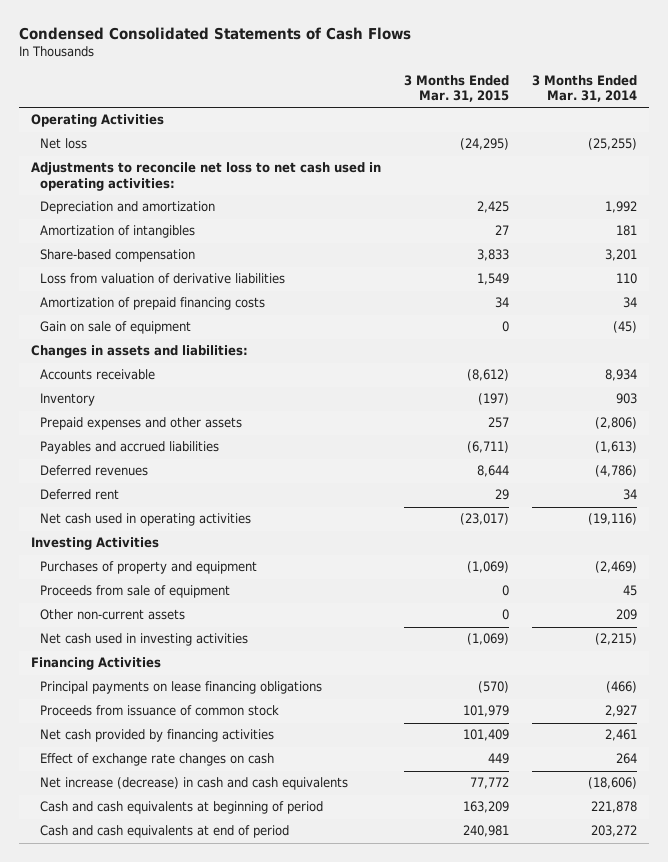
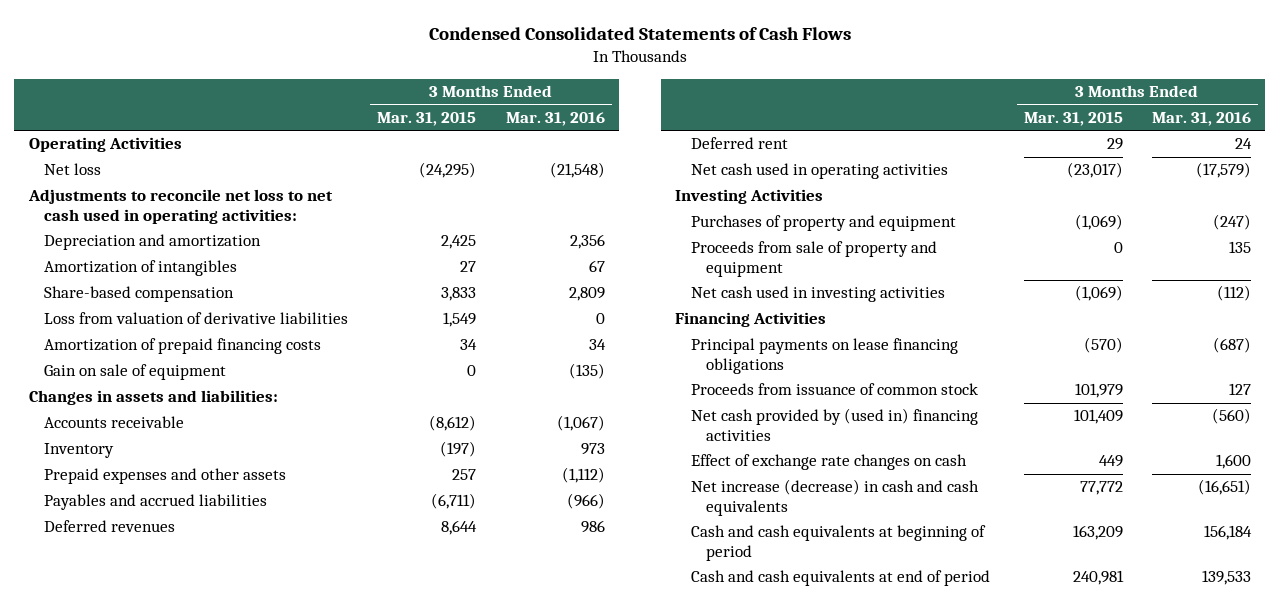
[532,74,638,103] 3 Months Ended Mar. 31, 2014 -> none
none -> [505,112,605,127] Mar. 31, 2016
[39,609,185,621] Other non-current assets -> none
[39,585,230,599] Proceeds from sale of equipment -> [690,241,937,278] Proceeds from sale of property and equipment
[39,729,274,743] Net cash provided by financing activities -> [690,408,978,442] Net cash provided by (used in) financing activities

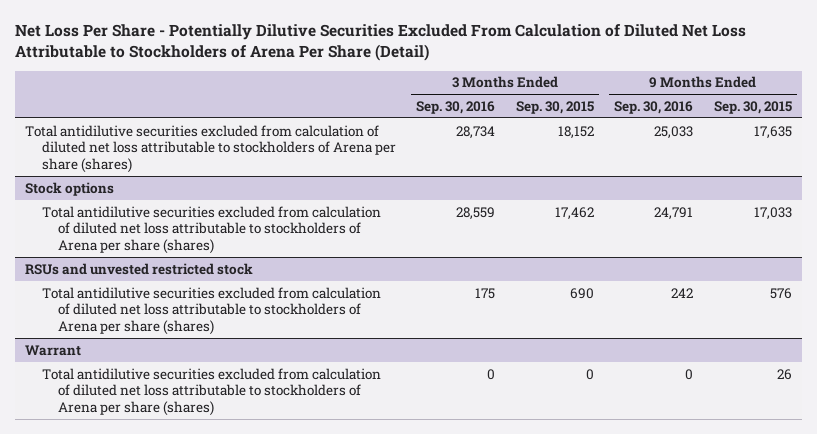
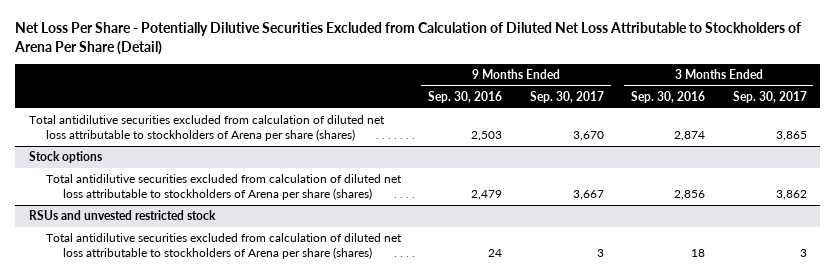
[14,23,746,61] Net Loss Per Share - Potentially Dilutive Securities Excluded From Calculation of Diluted Net Loss Attributable to Stockholders of Arena Per Share (Detail) -> [13,22,801,55] Net Loss Per Share - Potentially Dilutive Securities Excluded from Calculation of Diluted Net Loss Attributable to Stockholders of Arena Per Share (Detail)
[515,100,594,114] Sep. 30, 2015 -> none
[713,100,792,114] Sep. 30, 2015 -> none
none -> [529,90,604,103] Sep. 30, 2017
none -> [732,90,807,103] Sep. 30, 2017
[456,125,496,139] 28,734 -> [674,131,706,142] 2,874
[654,125,694,139] 25,033 -> [471,131,503,142] 2,503
[456,206,496,220] 28,559 -> [674,190,706,201] 2,856
[654,206,694,220] 24,791 -> [471,190,503,201] 2,479
[24,344,81,356] Warrant -> none
[41,367,381,416] Total antidilutive securities excluded from calculation of diluted net loss attributable to stockholders of Arena per share (shares) -> none
[475,287,496,299] 175 -> [691,249,706,258] 18
[671,287,694,298] 242 -> [488,249,503,258] 24

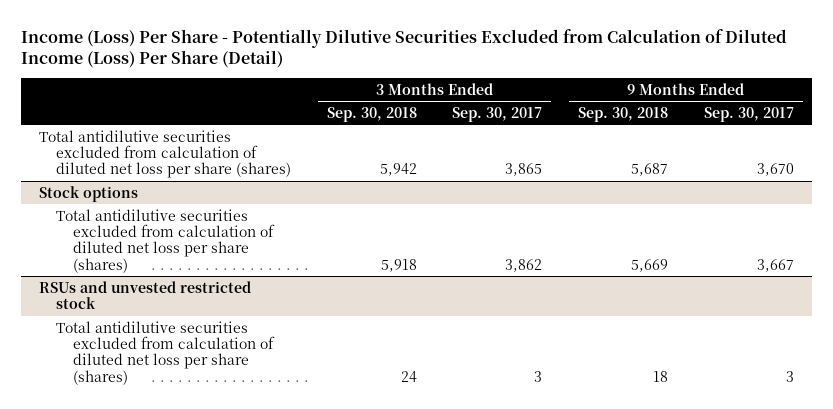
[13,22,801,55] Net Loss Per Share - Potentially Dilutive Securities Excluded from Calculation of Diluted Net Loss Attributable to Stockholders of Arena Per Share (Detail) -> [21,28,788,69] Income (Loss) Per Share - Potentially Dilutive Securities Excluded from Calculation of Diluted Income (Loss) Per Share (Detail)
[428,90,503,103] Sep. 30, 2016 -> none
[631,90,706,103] Sep. 30, 2016 -> none
none -> [326,106,417,122] Sep. 30, 2018
none -> [578,106,669,122] Sep. 30, 2018
[28,115,385,142] Total antidilutive securities excluded from calculation of diluted net loss attributable to stockholders of Arena per share (shares) -> [39,129,292,179] Total antidilutive securities excluded from calculation of diluted net loss per share (shares)
[45,174,402,201] Total antidilutive securities excluded from calculation of diluted net loss attributable to stockholders of Arena per share (shares) -> [56,208,276,273] Total antidilutive securities excluded from calculation of diluted net loss per share (shares)
[45,233,402,260] Total antidilutive securities excluded from calculation of diluted net loss attributable to stockholders of Arena per share (shares) -> [56,320,276,385] Total antidilutive securities excluded from calculation of diluted net loss per share (shares)

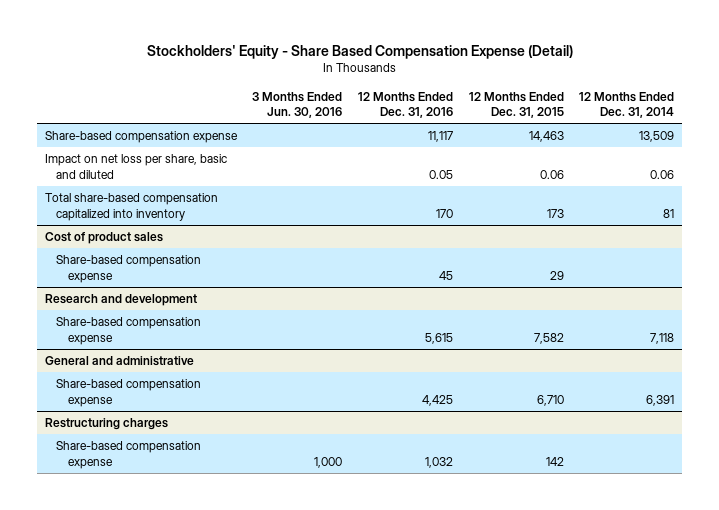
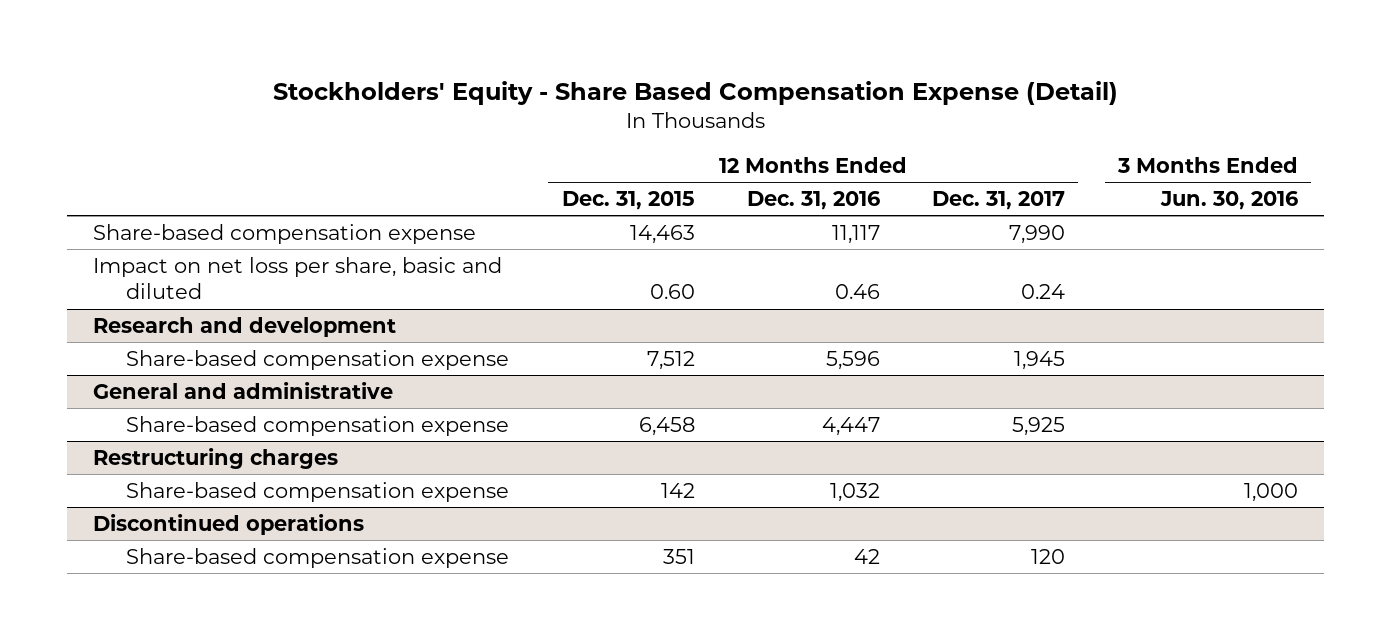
[579,91,675,118] 12 Months Ended Dec. 31, 2014 -> none
none -> [932,190,1066,210] Dec. 31, 2017
[44,193,218,221] Total share-based compensation capitalized into inventory -> none
[44,232,163,245] Cost of product sales -> none
[56,255,202,283] Share-based compensation expense -> none
[429,169,454,179] 0.05 -> [834,284,880,300] 0.46
[539,169,564,179] 0.06 -> [649,284,695,300] 0.60
[425,332,454,344] 5,615 -> [825,350,880,370] 5,596
[533,332,564,344] 7,582 -> [646,350,695,370] 7,512
[422,394,454,406] 4,425 -> [821,416,880,436] 4,447
[536,394,564,406] 6,710 -> [638,416,695,436] 6,458
none -> [93,513,365,535] Discontinued operations
none -> [126,547,510,568] Share-based compensation expense

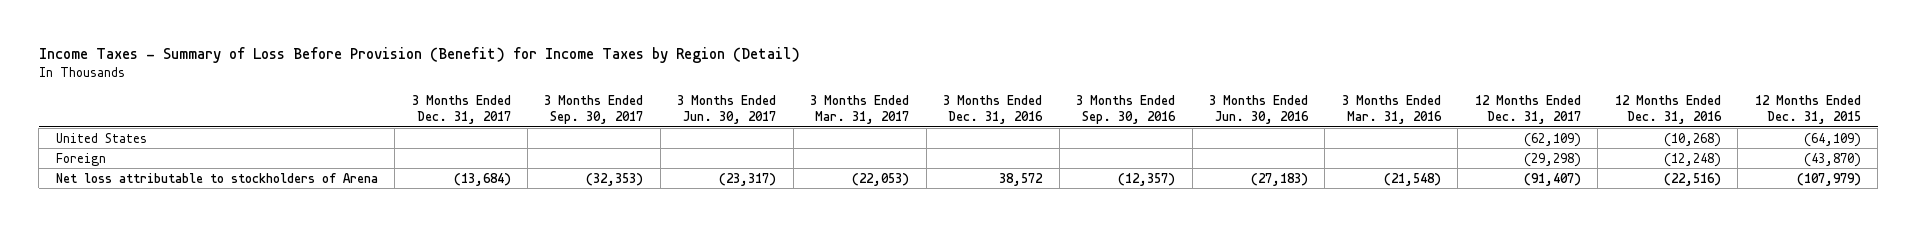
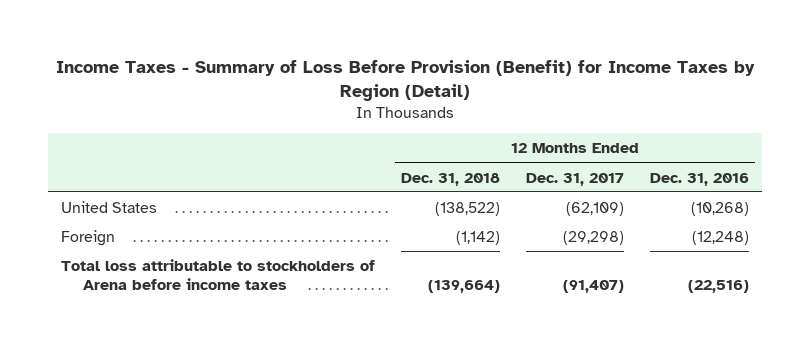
[411,94,511,124] 3 Months Ended Dec. 31, 2017 -> none
[544,94,644,124] 3 Months Ended Sep. 30, 2017 -> none
[677,94,777,124] 3 Months Ended Jun. 30, 2017 -> none
[810,94,910,124] 3 Months Ended Mar. 31, 2017 -> none
[943,94,1044,124] 3 Months Ended Dec. 31, 2016 -> none
[1076,94,1177,124] 3 Months Ended Sep. 30, 2016 -> none
[1208,94,1309,124] 3 Months Ended Jun. 30, 2016 -> none
[1341,94,1442,124] 3 Months Ended Mar. 31, 2016 -> none
[1754,94,1861,124] 12 Months Ended Dec. 31, 2015 -> none
none -> [401,172,501,186] Dec. 31, 2018
[55,172,378,183] Net loss attributable to stockholders of Arena -> [61,258,376,290] Total loss attributable to stockholders of Arena before income taxes

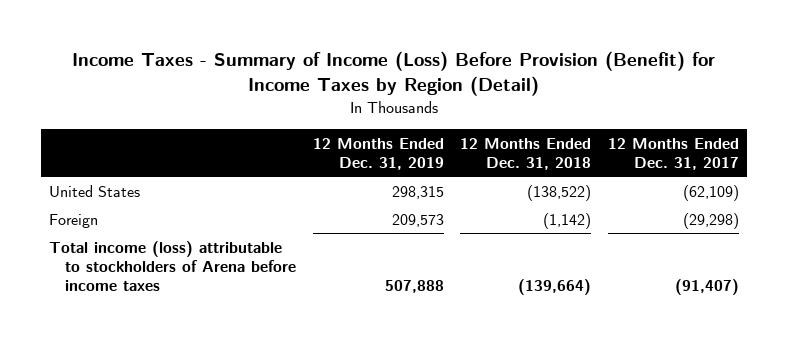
[55,59,755,101] Income Taxes - Summary of Loss Before Provision (Benefit) for Income Taxes by Region (Detail) -> [71,51,715,97] Income Taxes - Summary of Income (Loss) Before Provision (Benefit) for Income Taxes by Region (Detail)
[649,172,749,186] Dec. 31, 2016 -> none
none -> [312,137,444,170] 12 Months Ended Dec. 31, 2019
[61,258,376,290] Total loss attributable to stockholders of Arena before income taxes -> [49,240,297,291] Total income (loss) attributable to stockholders of Arena before income taxes

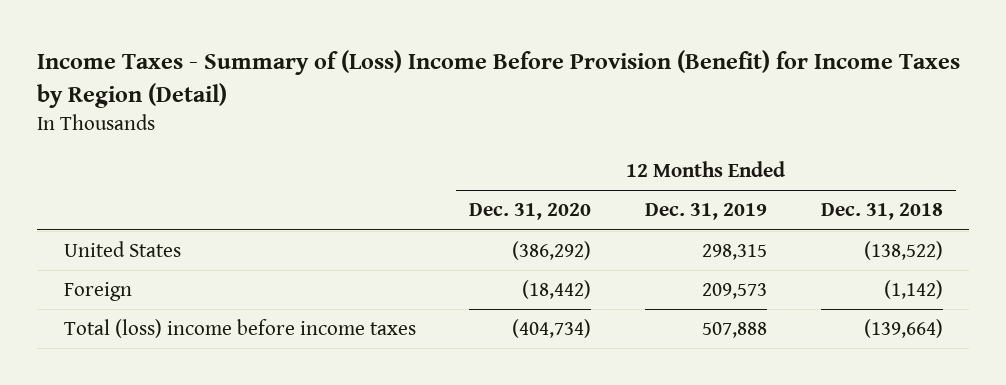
[71,51,715,97] Income Taxes - Summary of Income (Loss) Before Provision (Benefit) for Income Taxes by Region (Detail) -> [36,50,960,108] Income Taxes - Summary of (Loss) Income Before Provision (Benefit) for Income Taxes by Region (Detail)
[607,137,739,170] 12 Months Ended Dec. 31, 2017 -> none
none -> [469,203,592,221] Dec. 31, 2020
[49,240,297,291] Total income (loss) attributable to stockholders of Arena before income taxes -> [63,319,416,339] Total (loss) income before income taxes

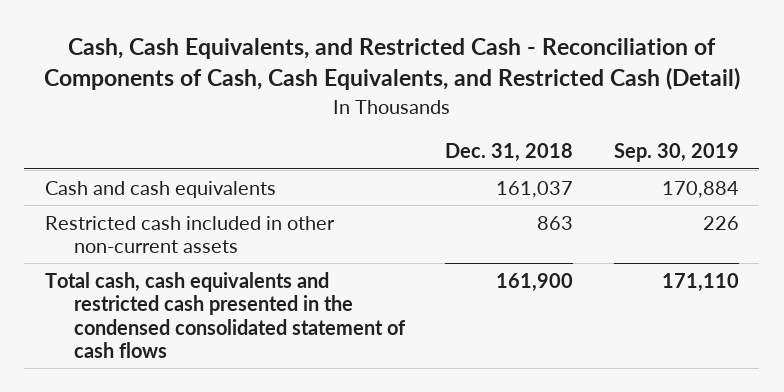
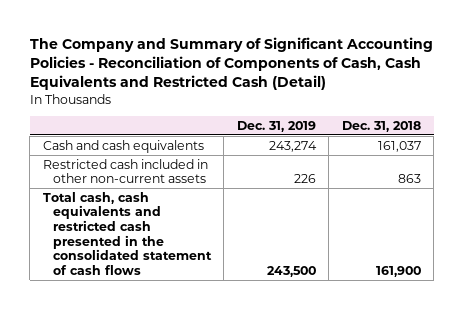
[43,38,740,91] Cash, Cash Equivalents, and Restricted Cash - Reconciliation of Components of Cash, Cash Equivalents, and Restricted Cash (Detail) -> [29,36,433,91] The Company and Summary of Significant Accounting Policies - Reconciliation of Components of Cash, Cash Equivalents and Restricted Cash (Detail)
[614,143,740,163] Sep. 30, 2019 -> none
none -> [236,120,316,132] Dec. 31, 2019
[44,271,406,359] Total cash, cash equivalents and restricted cash presented in the condensed consolidated statement of cash flows -> [42,191,212,275] Total cash, cash equivalents and restricted cash presented in the consolidated statement of cash flows

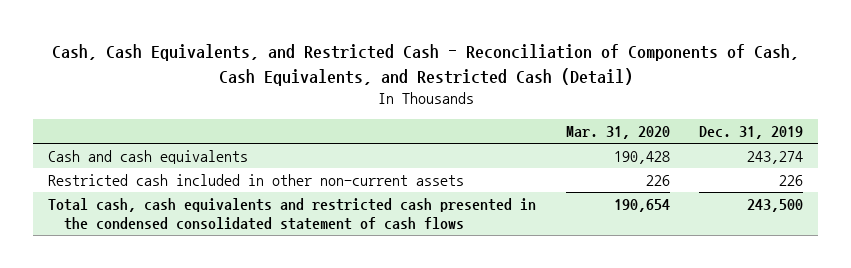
[29,36,433,91] The Company and Summary of Significant Accounting Policies - Reconciliation of Components of Cash, Cash Equivalents and Restricted Cash (Detail) -> [51,44,799,86] Cash, Cash Equivalents, and Restricted Cash - Reconciliation of Components of Cash, Cash Equivalents, and Restricted Cash (Detail)
[341,120,421,132] Dec. 31, 2018 -> none
none -> [565,126,670,140] Mar. 31, 2020
[42,191,212,275] Total cash, cash equivalents and restricted cash presented in the consolidated statement of cash flows -> [47,197,536,230] Total cash, cash equivalents and restricted cash presented in the condensed consolidated statement of cash flows

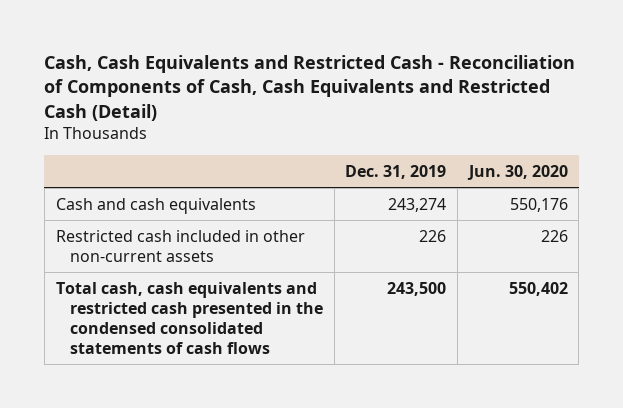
[51,44,799,86] Cash, Cash Equivalents, and Restricted Cash - Reconciliation of Components of Cash, Cash Equivalents, and Restricted Cash (Detail) -> [44,54,576,121] Cash, Cash Equivalents and Restricted Cash - Reconciliation of Components of Cash, Cash Equivalents and Restricted Cash (Detail)
[565,126,670,140] Mar. 31, 2020 -> none
none -> [466,164,568,180] Jun. 30, 2020
[47,197,536,230] Total cash, cash equivalents and restricted cash presented in the condensed consolidated statement of cash flows -> [55,281,324,354] Total cash, cash equivalents and restricted cash presented in the condensed consolidated statements of cash flows

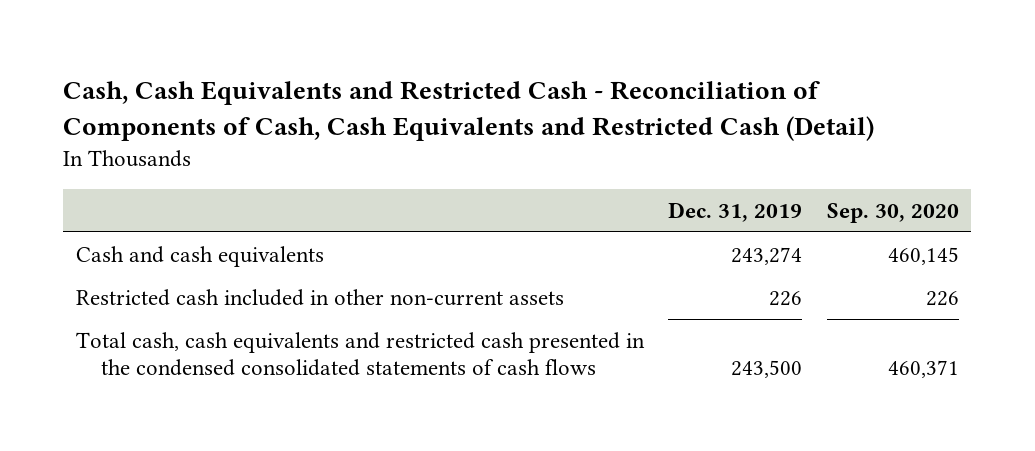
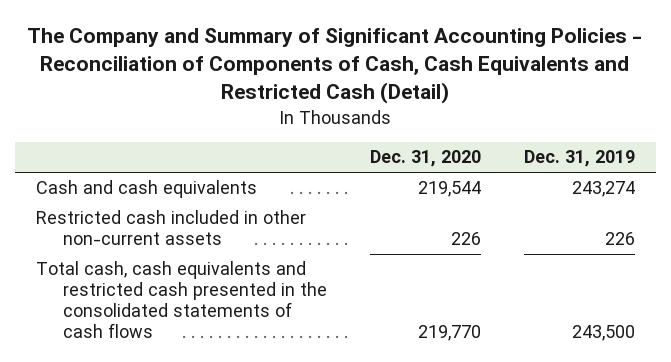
[63,81,875,141] Cash, Cash Equivalents and Restricted Cash - Reconciliation of Components of Cash, Cash Equivalents and Restricted Cash (Detail) -> [27,27,643,105] The Company and Summary of Significant Accounting Policies - Reconciliation of Components of Cash, Cash Equivalents and Restricted Cash (Detail)
[827,202,960,223] Sep. 30, 2020 -> none
none -> [369,150,481,168] Dec. 31, 2020
[75,331,645,376] Total cash, cash equivalents and restricted cash presented in the condensed consolidated statements of cash flows -> [36,261,327,339] Total cash, cash equivalents and restricted cash presented in the consolidated statements of cash flows

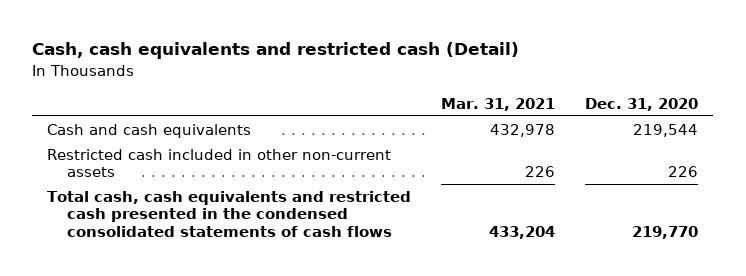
[27,27,643,105] The Company and Summary of Significant Accounting Policies - Reconciliation of Components of Cash, Cash Equivalents and Restricted Cash (Detail) -> [32,42,520,60] Cash, cash equivalents and restricted cash (Detail)
[523,150,635,168] Dec. 31, 2019 -> none
none -> [441,97,556,111] Mar. 31, 2021
[36,261,327,339] Total cash, cash equivalents and restricted cash presented in the consolidated statements of cash flows -> [47,191,412,237] Total cash, cash equivalents and restricted cash presented in the condensed consolidated statements of cash flows

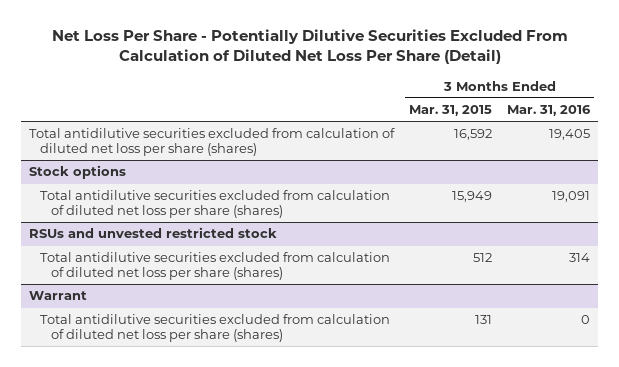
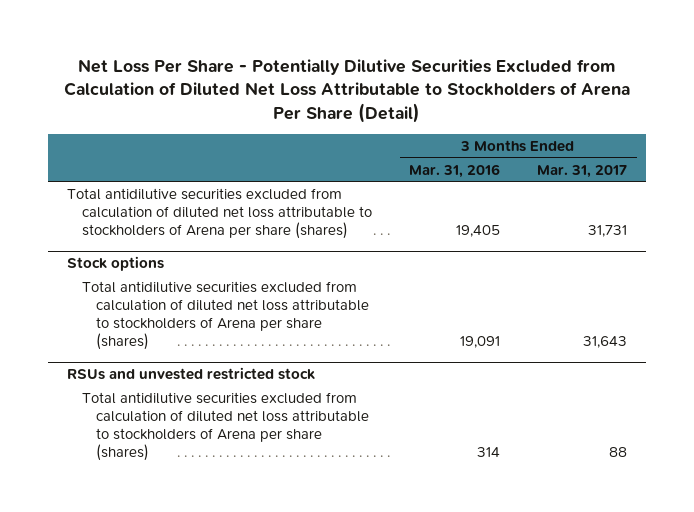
[51,29,568,65] Net Loss Per Share - Potentially Dilutive Securities Excluded From Calculation of Diluted Net Loss Per Share (Detail) -> [64,58,631,123] Net Loss Per Share - Potentially Dilutive Securities Excluded from Calculation of Diluted Net Loss Attributable to Stockholders of Arena Per Share (Detail)
[409,105,493,117] Mar. 31, 2015 -> none
none -> [537,164,628,178] Mar. 31, 2017
[28,128,395,157] Total antidilutive securities excluded from calculation of diluted net loss per share (shares) -> [66,187,372,240] Total antidilutive securities excluded from calculation of diluted net loss attributable to stockholders of Arena per share (shares)
[40,190,391,219] Total antidilutive securities excluded from calculation of diluted net loss per share (shares) -> [81,280,370,351] Total antidilutive securities excluded from calculation of diluted net loss attributable to stockholders of Arena per share (shares)
[28,291,87,301] Warrant -> none
[40,314,391,343] Total antidilutive securities excluded from calculation of diluted net loss per share (shares) -> none
[40,252,391,281] Total antidilutive securities excluded from calculation of diluted net loss per share (shares) -> [81,391,370,462] Total antidilutive securities excluded from calculation of diluted net loss attributable to stockholders of Arena per share (shares)

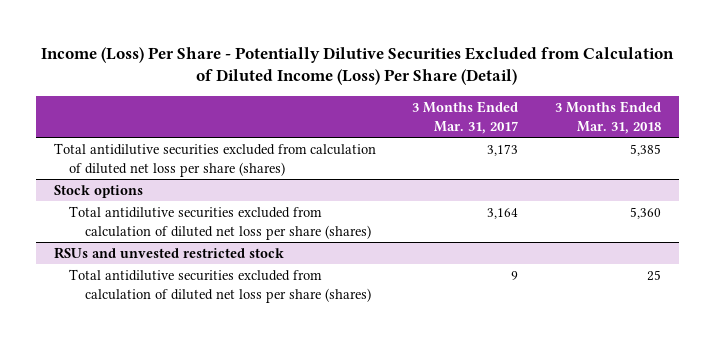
[64,58,631,123] Net Loss Per Share - Potentially Dilutive Securities Excluded from Calculation of Diluted Net Loss Attributable to Stockholders of Arena Per Share (Detail) -> [41,46,675,86] Income (Loss) Per Share - Potentially Dilutive Securities Excluded from Calculation of Diluted Income (Loss) Per Share (Detail)
[409,163,501,178] Mar. 31, 2016 -> none
none -> [554,101,661,134] 3 Months Ended Mar. 31, 2018
[66,187,372,240] Total antidilutive securities excluded from calculation of diluted net loss attributable to stockholders of Arena per share (shares) -> [53,143,376,177] Total antidilutive securities excluded from calculation of diluted net loss per share (shares)
[588,225,628,238] 31,731 -> [487,144,519,157] 3,173
[81,280,370,351] Total antidilutive securities excluded from calculation of diluted net loss attributable to stockholders of Arena per share (shares) -> [69,206,371,240] Total antidilutive securities excluded from calculation of diluted net loss per share (shares)
[583,336,628,349] 31,643 -> [487,208,519,220] 3,164
[81,391,370,462] Total antidilutive securities excluded from calculation of diluted net loss attributable to stockholders of Arena per share (shares) -> [69,269,371,303] Total antidilutive securities excluded from calculation of diluted net loss per share (shares)
[609,447,628,458] 88 -> [511,271,519,281] 9

